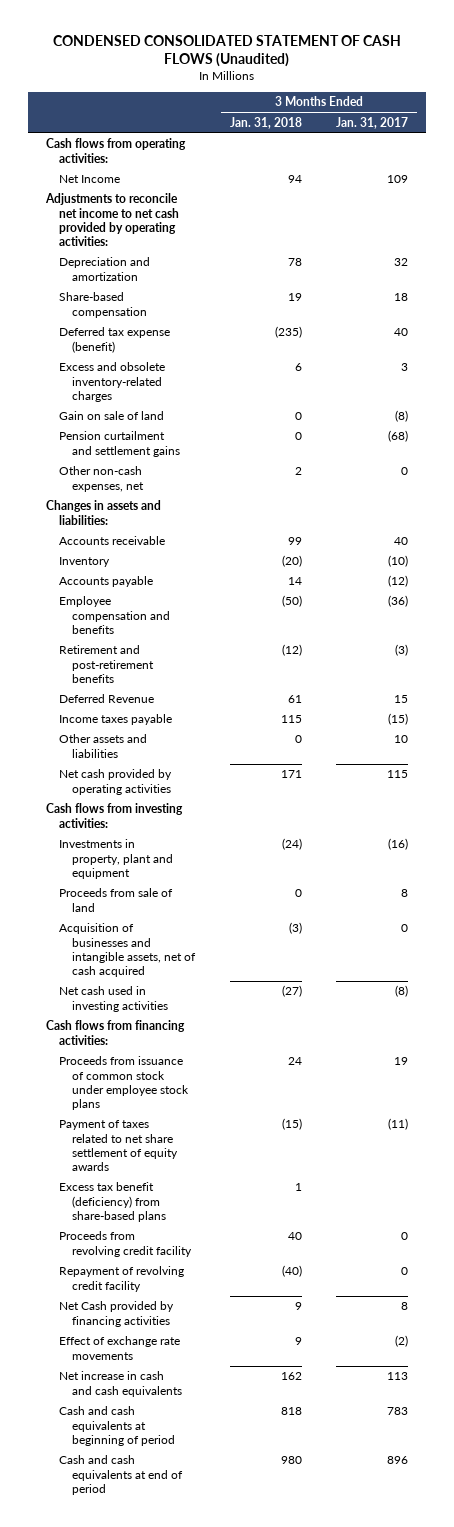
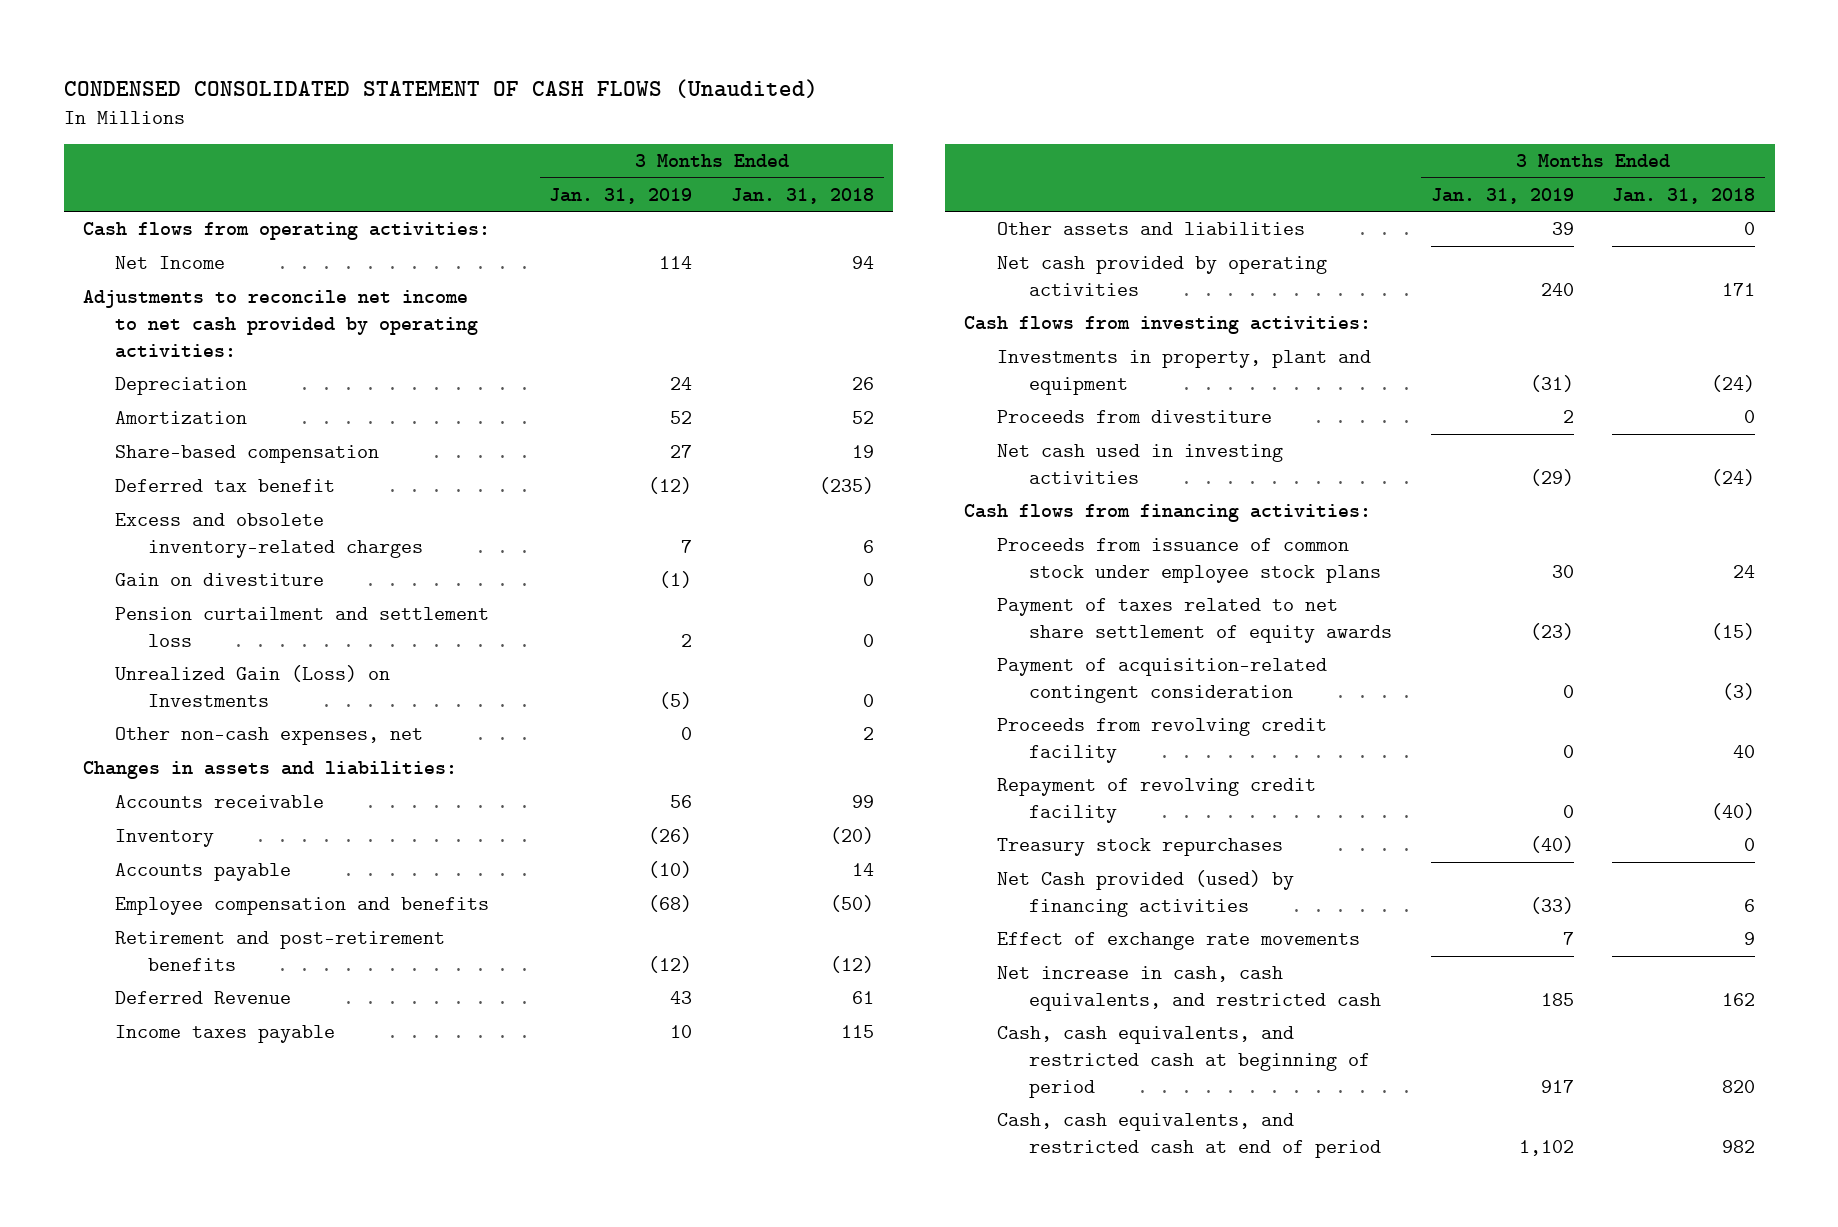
[336,116,409,129] Jan. 31, 2017 -> none
none -> [549,187,693,204] Jan. 31, 2019
[58,257,150,281] Depreciation and amortization -> none
none -> [115,377,248,396] Depreciation
none -> [115,411,248,425] Amortization
[58,327,170,353] Deferred tax expense (benefit) -> [115,479,336,493] Deferred tax benefit
[58,411,164,421] Gain on sale of land -> [115,573,325,587] Gain on divestiture
[58,431,181,457] Pension curtailment and settlement gains -> [115,607,490,647] Pension curtailment and settlement loss
none -> [115,665,391,707] Unrealized Gain (Loss) on Investments
[58,888,173,912] Proceeds from sale of land -> none
[58,923,197,978] Acquisition of businesses and intangible assets, net of cash acquired -> none
none -> [996,410,1272,424] Proceeds from divestiture
[281,985,302,998] (27) -> [1711,468,1756,486] (24)
[58,1182,167,1223] Excess tax benefit (deficiency) from share-based plans -> none
none -> [996,658,1327,703] Payment of acquisition-related contingent consideration
none -> [996,838,1283,857] Treasury stock repurchases
[58,1301,174,1327] Net Cash provided by financing activities -> [996,870,1294,917] Net Cash provided (used) by financing activities
[294,1302,302,1311] 9 -> [1744,898,1756,912] 6
[58,1371,183,1397] Net increase in cash and cash equivalents -> [996,966,1382,1011] Net increase in cash, cash equivalents, and restricted cash
[58,1406,176,1447] Cash and cash equivalents at beginning of period -> [996,1026,1371,1098] Cash, cash equivalents, and restricted cash at beginning of period
[280,1407,302,1416] 818 -> [1722,1079,1756,1093] 820
[58,1455,184,1496] Cash and cash equivalents at end of period -> [996,1113,1382,1158] Cash, cash equivalents, and restricted cash at end of period
[280,1456,302,1465] 980 -> [1722,1139,1756,1153] 982

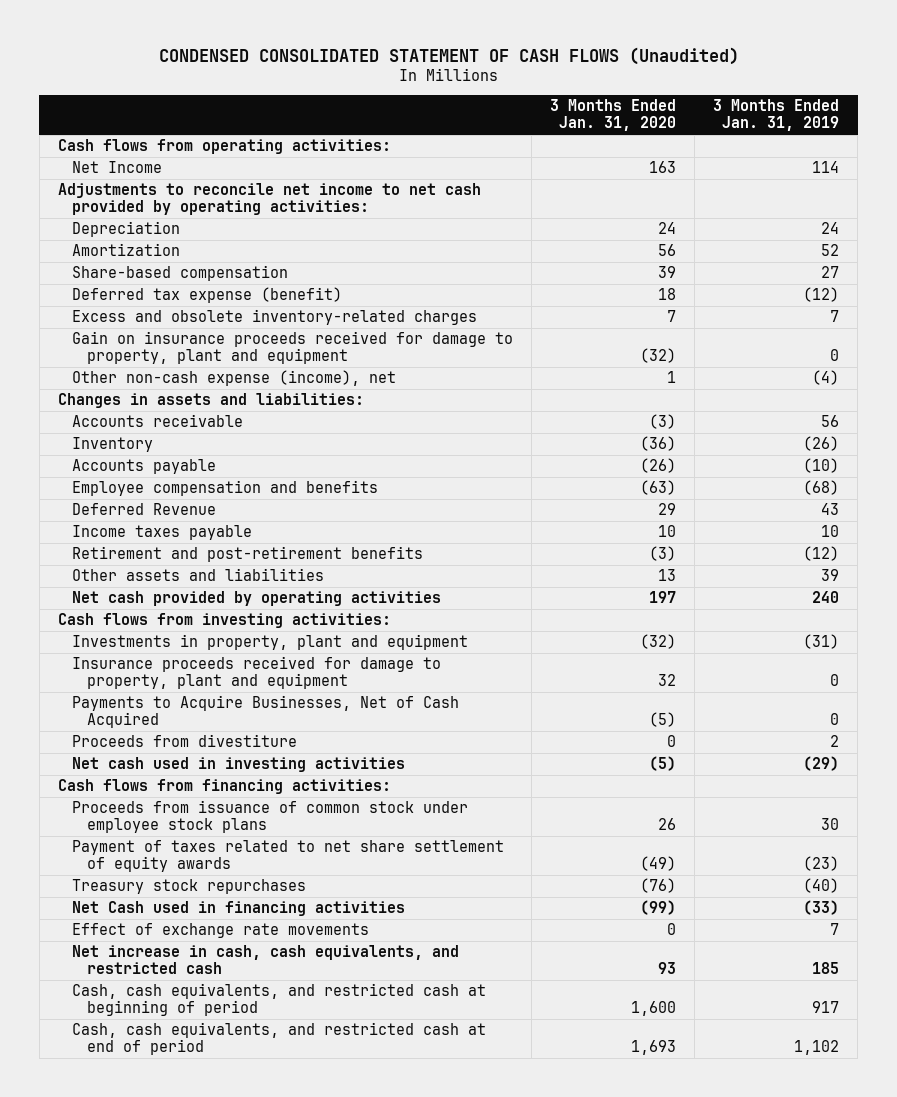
[730,187,874,204] Jan. 31, 2018 -> none
none -> [550,99,677,132] 3 Months Ended Jan. 31, 2020
[115,479,336,493] Deferred tax benefit -> [72,287,343,304] Deferred tax expense (benefit)
[115,573,325,587] Gain on divestiture -> none
[115,607,490,647] Pension curtailment and settlement loss -> none
[115,665,391,707] Unrealized Gain (Loss) on Investments -> none
none -> [72,331,514,365] Gain on insurance proceeds received for damage to property, plant and equipment
[115,727,424,746] Other non-cash expenses, net -> [72,370,397,387] Other non-cash expense (income), net
[681,727,693,741] 0 -> [812,370,840,386] (4)
[115,931,446,971] Retirement and post-retirement benefits -> [72,546,424,563] Retirement and post-retirement benefits
none -> [72,656,442,690] Insurance proceeds received for damage to property, plant and equipment
none -> [72,695,460,729] Payments to Acquire Businesses, Net of Cash Acquired
[996,658,1327,703] Payment of acquisition-related contingent consideration -> none
[996,718,1327,763] Proceeds from revolving credit facility -> none
[996,778,1316,823] Repayment of revolving credit facility -> none
[996,870,1294,917] Net Cash provided (used) by financing activities -> [72,901,406,917] Net Cash used in financing activities

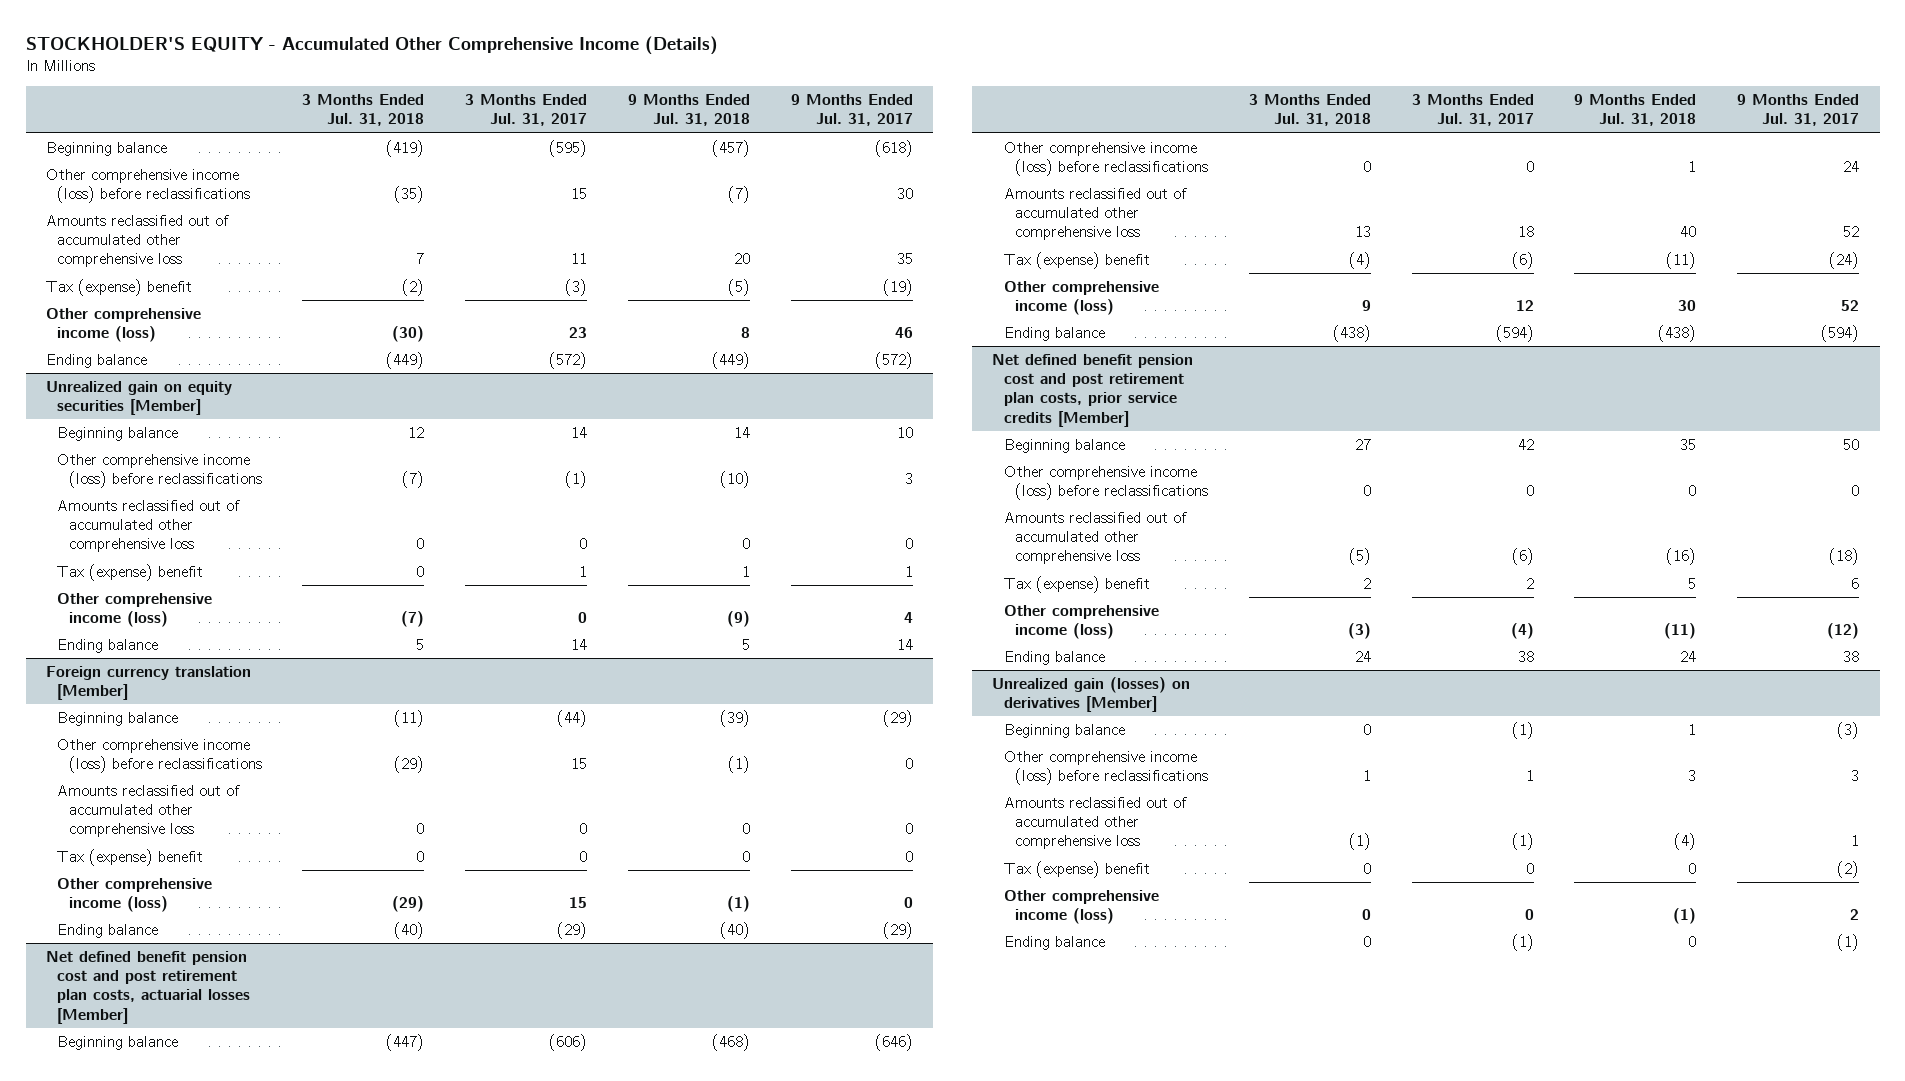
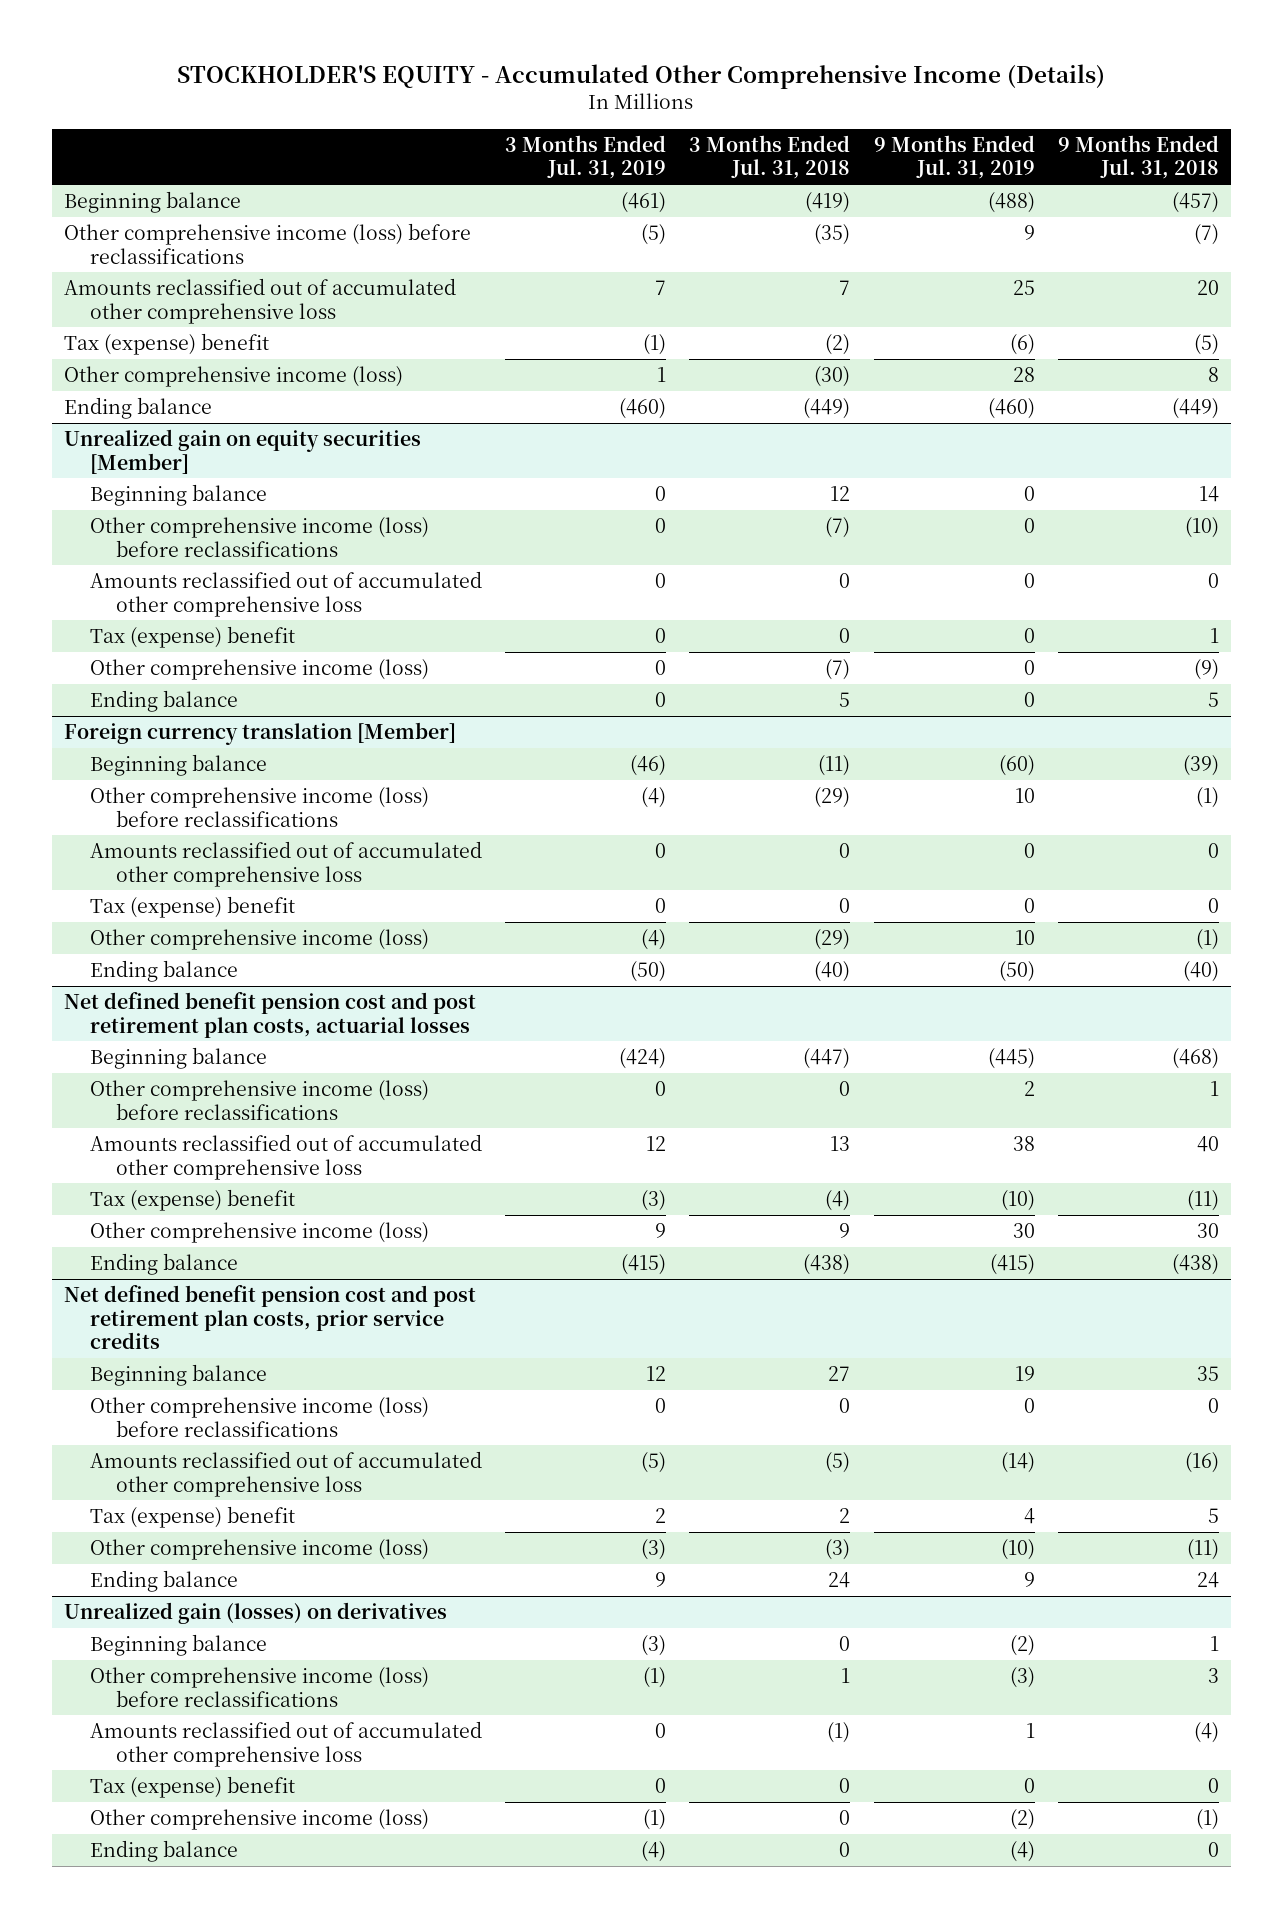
[465,94,588,127] 3 Months Ended Jul. 31, 2017 -> none
[790,94,913,127] 9 Months Ended Jul. 31, 2017 -> none
none -> [505,134,667,180] 3 Months Ended Jul. 31, 2019
none -> [873,134,1035,180] 9 Months Ended Jul. 31, 2019
[45,950,251,1024] Net defined benefit pension cost and post retirement plan costs, actuarial losses [Member] -> [63,991,476,1038] Net defined benefit pension cost and post retirement plan costs, actuarial losses
[992,353,1194,427] Net defined benefit pension cost and post retirement plan costs, prior service credits [Member] -> [63,1284,476,1350] Net defined benefit pension cost and post retirement plan costs, prior service credits
[992,676,1191,713] Unrealized gain (losses) on derivatives [Member] -> [63,1601,447,1624] Unrealized gain (losses) on derivatives

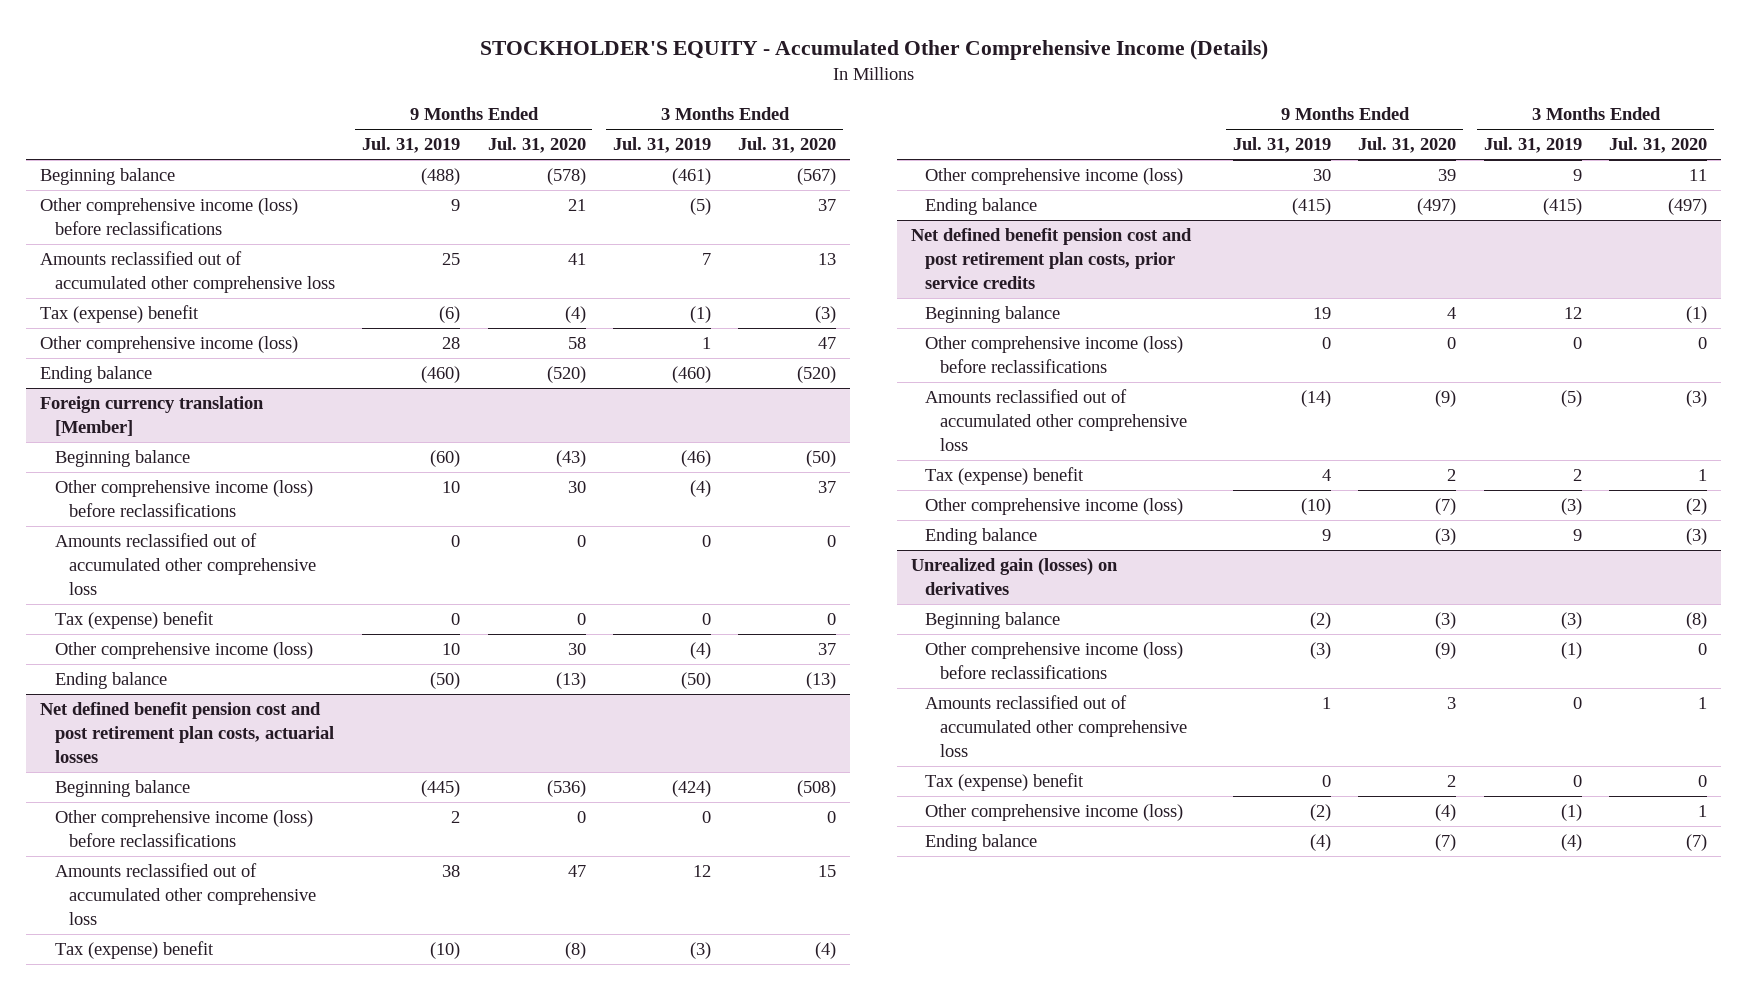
[689,134,851,180] 3 Months Ended Jul. 31, 2018 -> none
[1057,134,1219,180] 9 Months Ended Jul. 31, 2018 -> none
none -> [487,137,586,154] Jul. 31, 2020
none -> [738,137,837,154] Jul. 31, 2020
[63,428,421,474] Unrealized gain on equity securities [Member] -> none
[89,483,267,506] Beginning balance -> none
[89,516,429,557] Other comprehensive income (loss) before reclassifications -> none
[89,570,482,617] Amounts reclassified out of accumulated other comprehensive loss -> none
[89,625,295,648] Tax (expense) benefit -> none
[89,658,429,680] Other comprehensive income (loss) -> none
[89,689,238,712] Ending balance -> none

